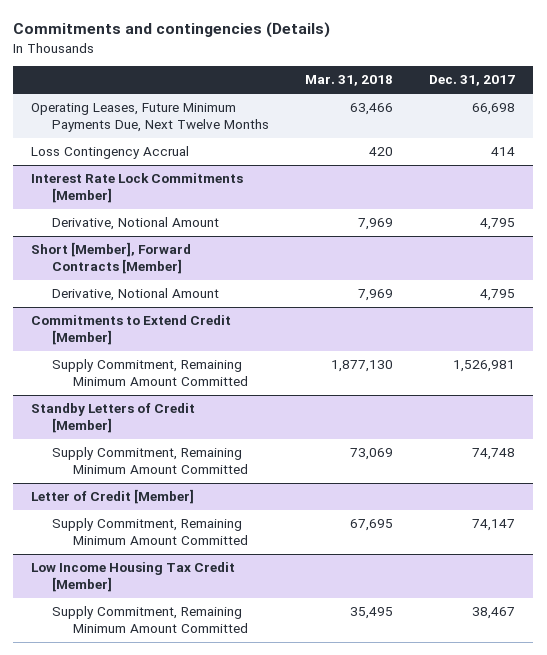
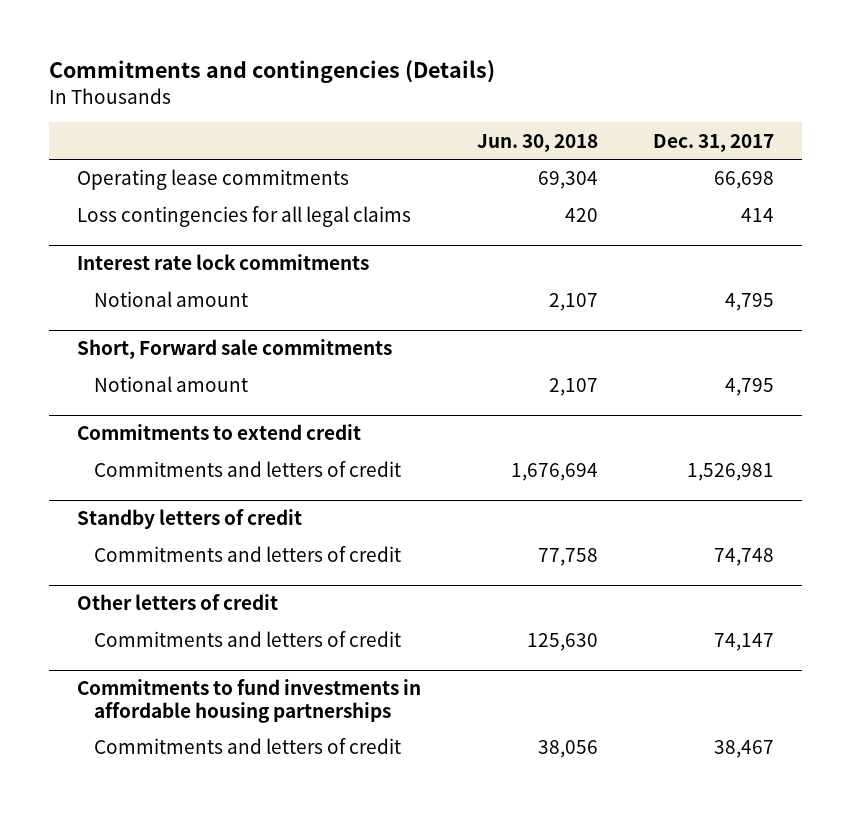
[305,75,394,87] Mar. 31, 2018 -> none
none -> [476,133,598,152] Jun. 30, 2018
[31,242,192,274] Short [Member], Forward Contracts [Member] -> none
[31,103,270,132] Operating Leases, Future Minimum Payments Due, Next Twelve Months -> [76,169,349,191] Operating lease commitments
[31,146,190,160] Loss Contingency Accrual -> [76,206,411,228] Loss contingencies for all legal claims
[31,173,244,203] Interest Rate Lock Commitments [Member] -> [76,254,369,271] Interest rate lock commitments
[52,217,220,231] Derivative, Notional Amount -> [93,291,248,308] Notional amount
none -> [76,339,392,360] Short, Forward sale commitments
[52,288,220,302] Derivative, Notional Amount -> [93,376,248,393] Notional amount
[31,315,232,345] Commitments to Extend Credit [Member] -> [76,424,361,441] Commitments to extend credit
[52,359,249,386] Supply Commitment, Remaining Minimum Amount Committed -> [93,461,401,478] Commitments and letters of credit
[31,403,196,433] Standby Letters of Credit [Member] -> [76,509,302,530] Standby letters of credit
[52,447,249,474] Supply Commitment, Remaining Minimum Amount Committed -> [93,546,401,563] Commitments and letters of credit
[31,489,195,505] Letter of Credit [Member] -> [76,594,278,611] Other letters of credit
[52,518,249,545] Supply Commitment, Remaining Minimum Amount Committed -> [93,631,401,648] Commitments and letters of credit
[31,562,236,592] Low Income Housing Tax Credit [Member] -> [76,679,421,723] Commitments to fund investments in affordable housing partnerships
[52,606,249,633] Supply Commitment, Remaining Minimum Amount Committed -> [93,738,401,755] Commitments and letters of credit

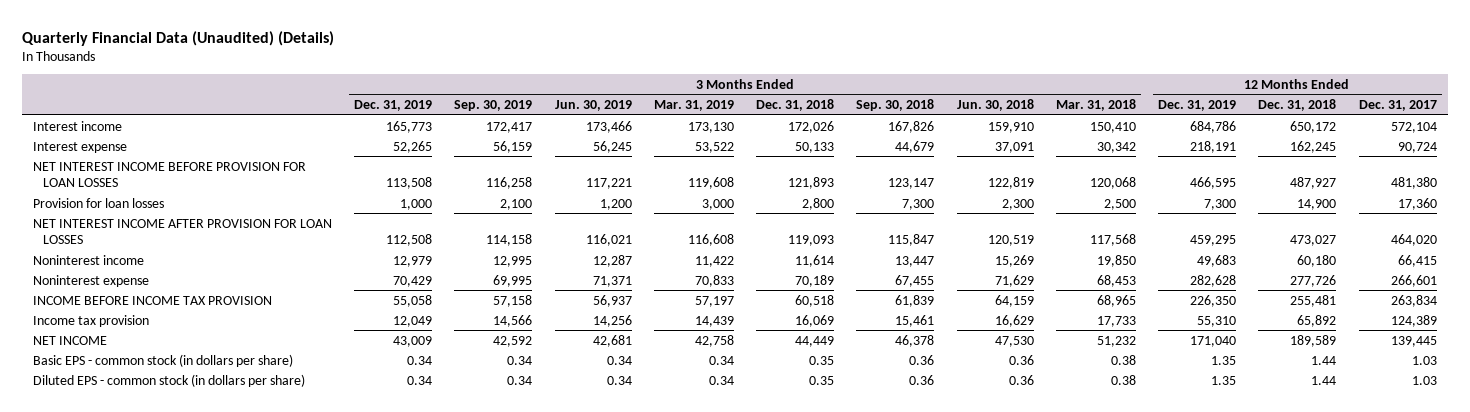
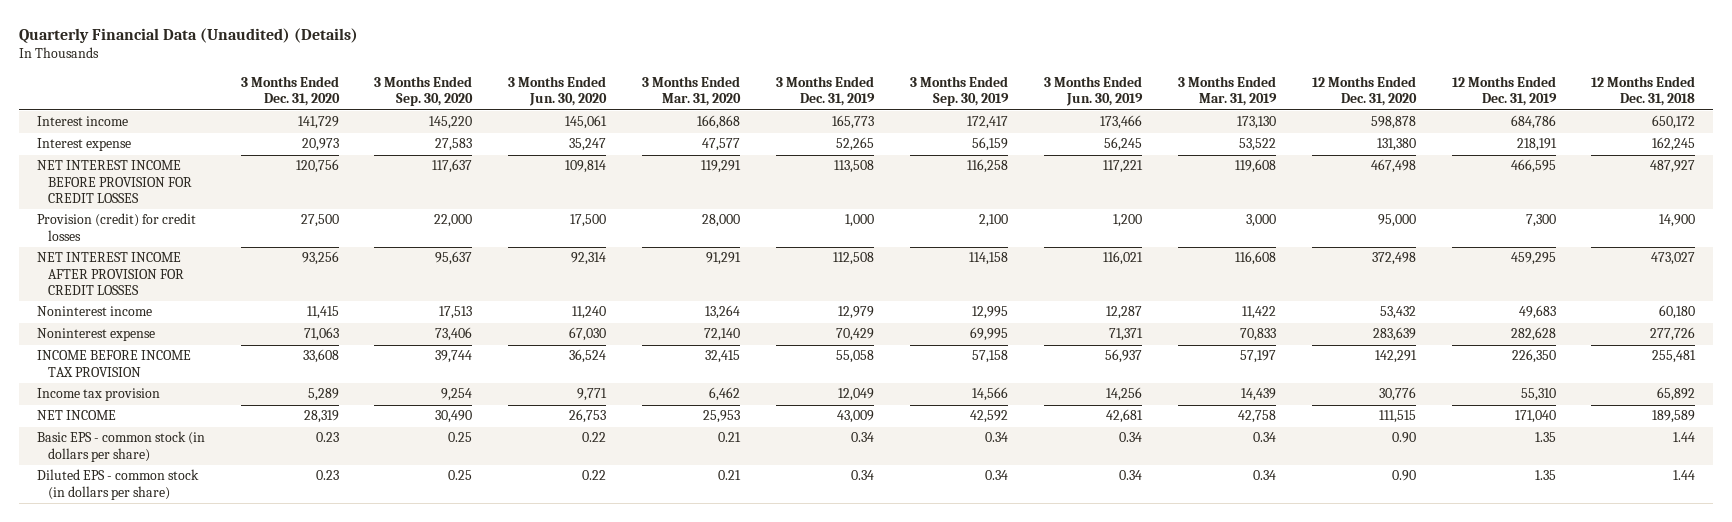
[756,98,835,111] Dec. 31, 2018 -> none
[856,98,935,111] Sep. 30, 2018 -> none
[956,98,1034,111] Jun. 30, 2018 -> none
[1055,98,1136,111] Mar. 31, 2018 -> none
[1358,99,1437,111] Dec. 31, 2017 -> none
none -> [240,76,340,107] 3 Months Ended Dec. 31, 2020
none -> [374,76,474,107] 3 Months Ended Sep. 30, 2020
none -> [508,76,608,107] 3 Months Ended Jun. 30, 2020
none -> [642,76,742,107] 3 Months Ended Mar. 31, 2020
none -> [1311,76,1417,107] 12 Months Ended Dec. 31, 2020
[33,161,307,188] NET INTEREST INCOME BEFORE PROVISION FOR LOAN LOSSES -> [36,160,192,204] NET INTEREST INCOME BEFORE PROVISION FOR CREDIT LOSSES
[33,197,165,208] Provision for loan losses -> [36,213,196,241] Provision (credit) for credit losses
[33,218,333,245] NET INTEREST INCOME AFTER PROVISION FOR LOAN LOSSES -> [36,252,184,296] NET INTEREST INCOME AFTER PROVISION FOR CREDIT LOSSES

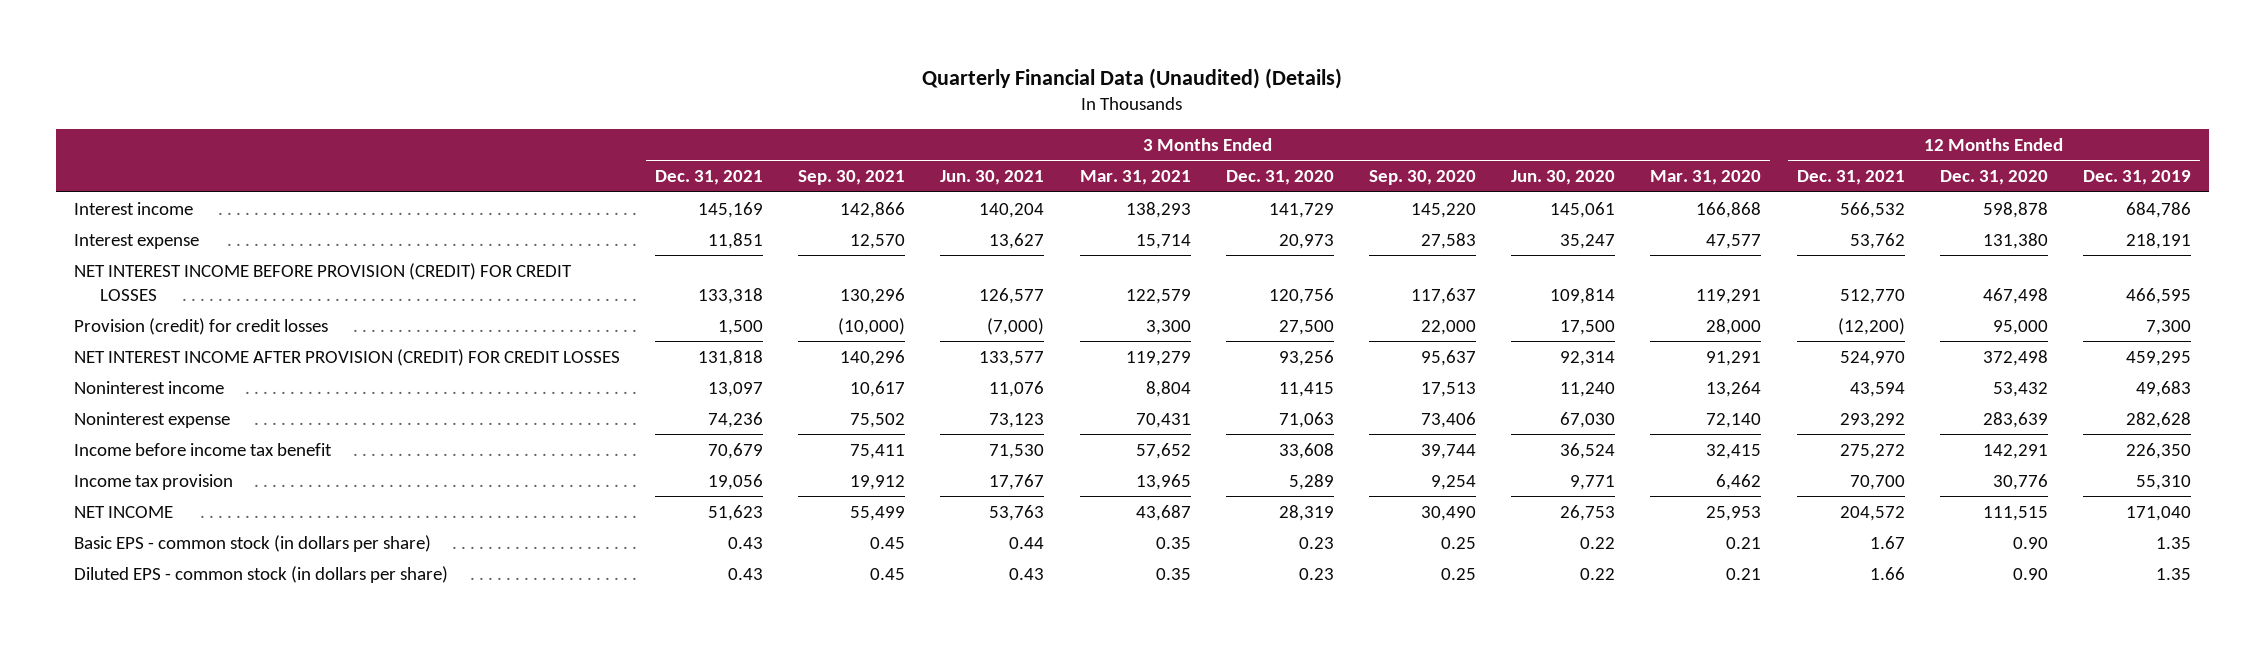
[776,76,876,107] 3 Months Ended Dec. 31, 2019 -> none
[910,76,1010,107] 3 Months Ended Sep. 30, 2019 -> none
[1043,76,1143,107] 3 Months Ended Jun. 30, 2019 -> none
[1177,76,1277,107] 3 Months Ended Mar. 31, 2019 -> none
[1591,76,1696,107] 12 Months Ended Dec. 31, 2018 -> none
none -> [654,170,763,186] Dec. 31, 2021
none -> [798,170,906,186] Sep. 30, 2021
none -> [940,170,1045,186] Jun. 30, 2021
none -> [1079,170,1191,186] Mar. 31, 2021
none -> [1796,170,1905,186] Dec. 31, 2021
[36,160,192,204] NET INTEREST INCOME BEFORE PROVISION FOR CREDIT LOSSES -> [73,262,572,301] NET INTEREST INCOME BEFORE PROVISION (CREDIT) FOR CREDIT LOSSES
[36,252,184,296] NET INTEREST INCOME AFTER PROVISION FOR CREDIT LOSSES -> [73,348,620,366] NET INTEREST INCOME AFTER PROVISION (CREDIT) FOR CREDIT LOSSES
[36,350,191,377] INCOME BEFORE INCOME TAX PROVISION -> [73,442,332,456] Income before income tax benefit

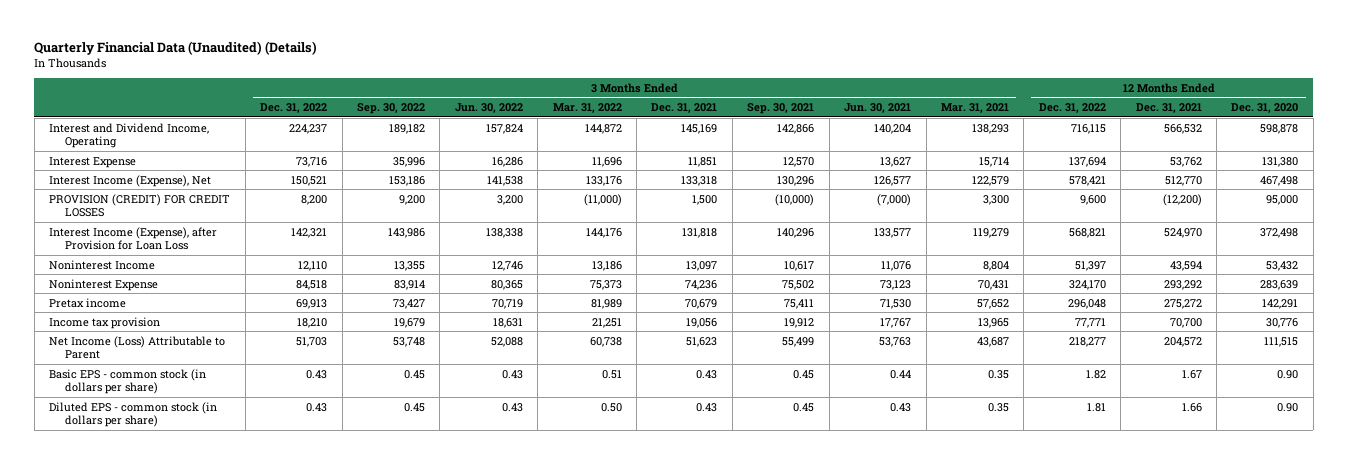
[1225,170,1334,186] Dec. 31, 2020 -> none
[1369,170,1477,186] Sep. 30, 2020 -> none
[1511,170,1616,186] Jun. 30, 2020 -> none
[1650,170,1762,186] Mar. 31, 2020 -> none
[2083,170,2192,186] Dec. 31, 2019 -> none
none -> [260,103,328,114] Dec. 31, 2022
none -> [356,103,425,115] Sep. 30, 2022
none -> [454,103,523,114] Jun. 30, 2022
none -> [552,103,622,114] Mar. 31, 2022
none -> [1038,103,1106,114] Dec. 31, 2022
[73,201,193,215] Interest income -> [49,122,210,148] Interest and Dividend Income, Operating
[73,233,199,249] Interest expense -> [49,156,137,168] Interest Expense
[73,262,572,301] NET INTEREST INCOME BEFORE PROVISION (CREDIT) FOR CREDIT LOSSES -> [49,174,212,187] Interest Income (Expense), Net
[73,317,328,335] Provision (credit) for credit losses -> [49,193,231,217] PROVISION (CREDIT) FOR CREDIT LOSSES
[73,348,620,366] NET INTEREST INCOME AFTER PROVISION (CREDIT) FOR CREDIT LOSSES -> [49,226,218,250] Interest Income (Expense), after Provision for Loan Loss
[73,380,224,394] Noninterest income -> [49,259,156,270] Noninterest Income
[73,411,230,428] Noninterest expense -> [49,278,159,291] Noninterest Expense
[73,442,332,456] Income before income tax benefit -> [49,297,127,308] Pretax income
[73,505,173,518] NET INCOME -> [49,335,226,359] Net Income (Loss) Attributable to Parent

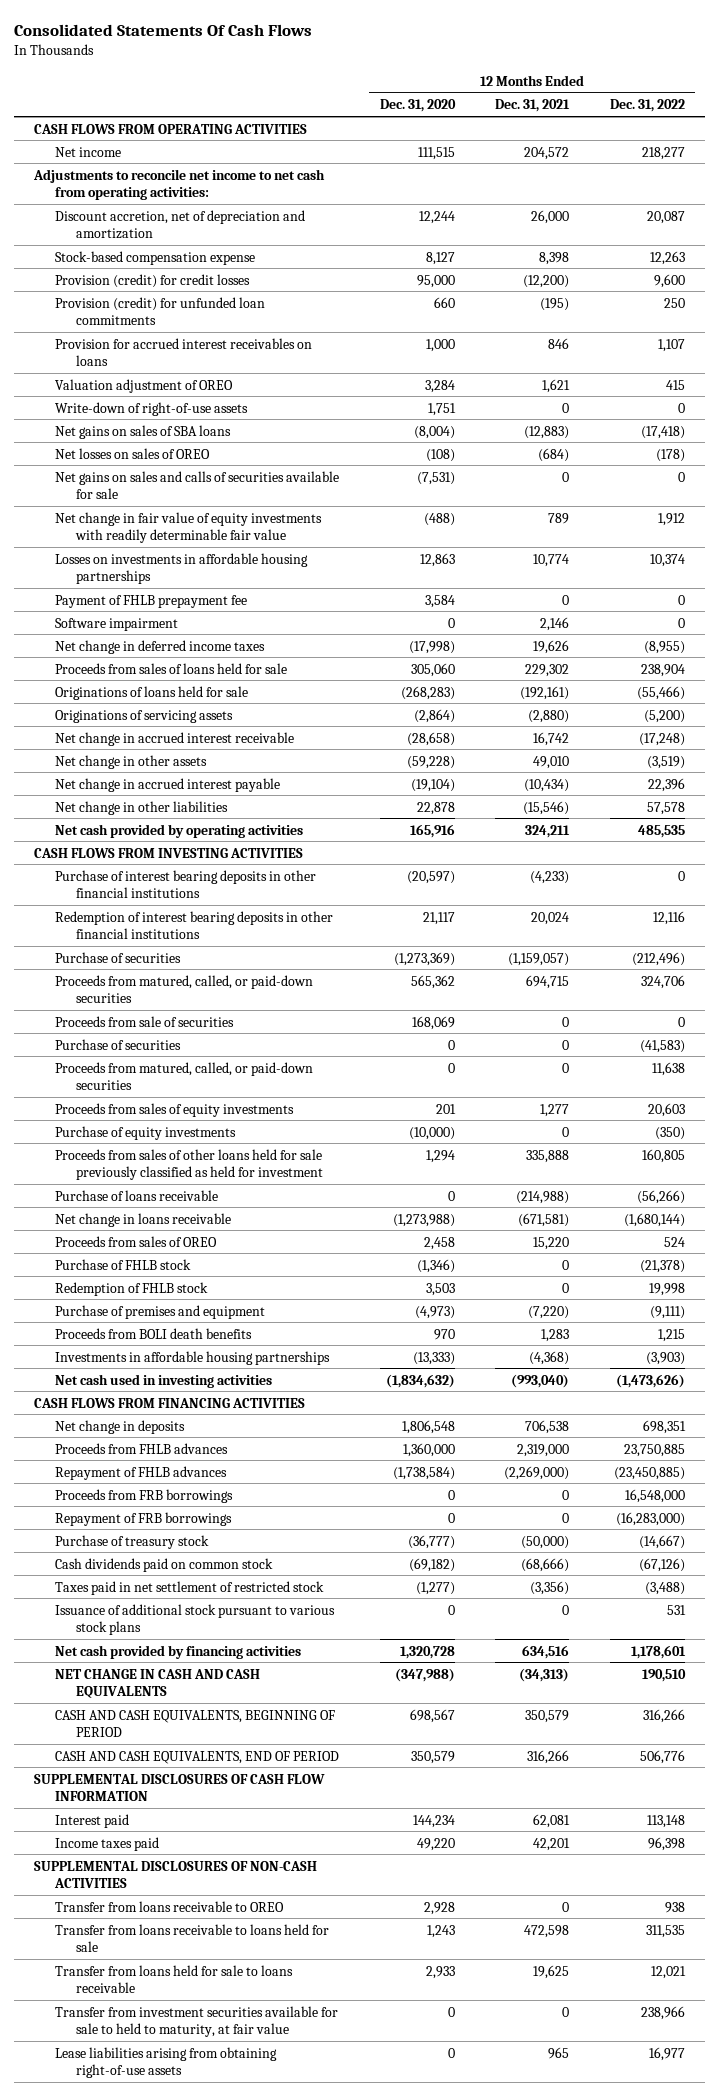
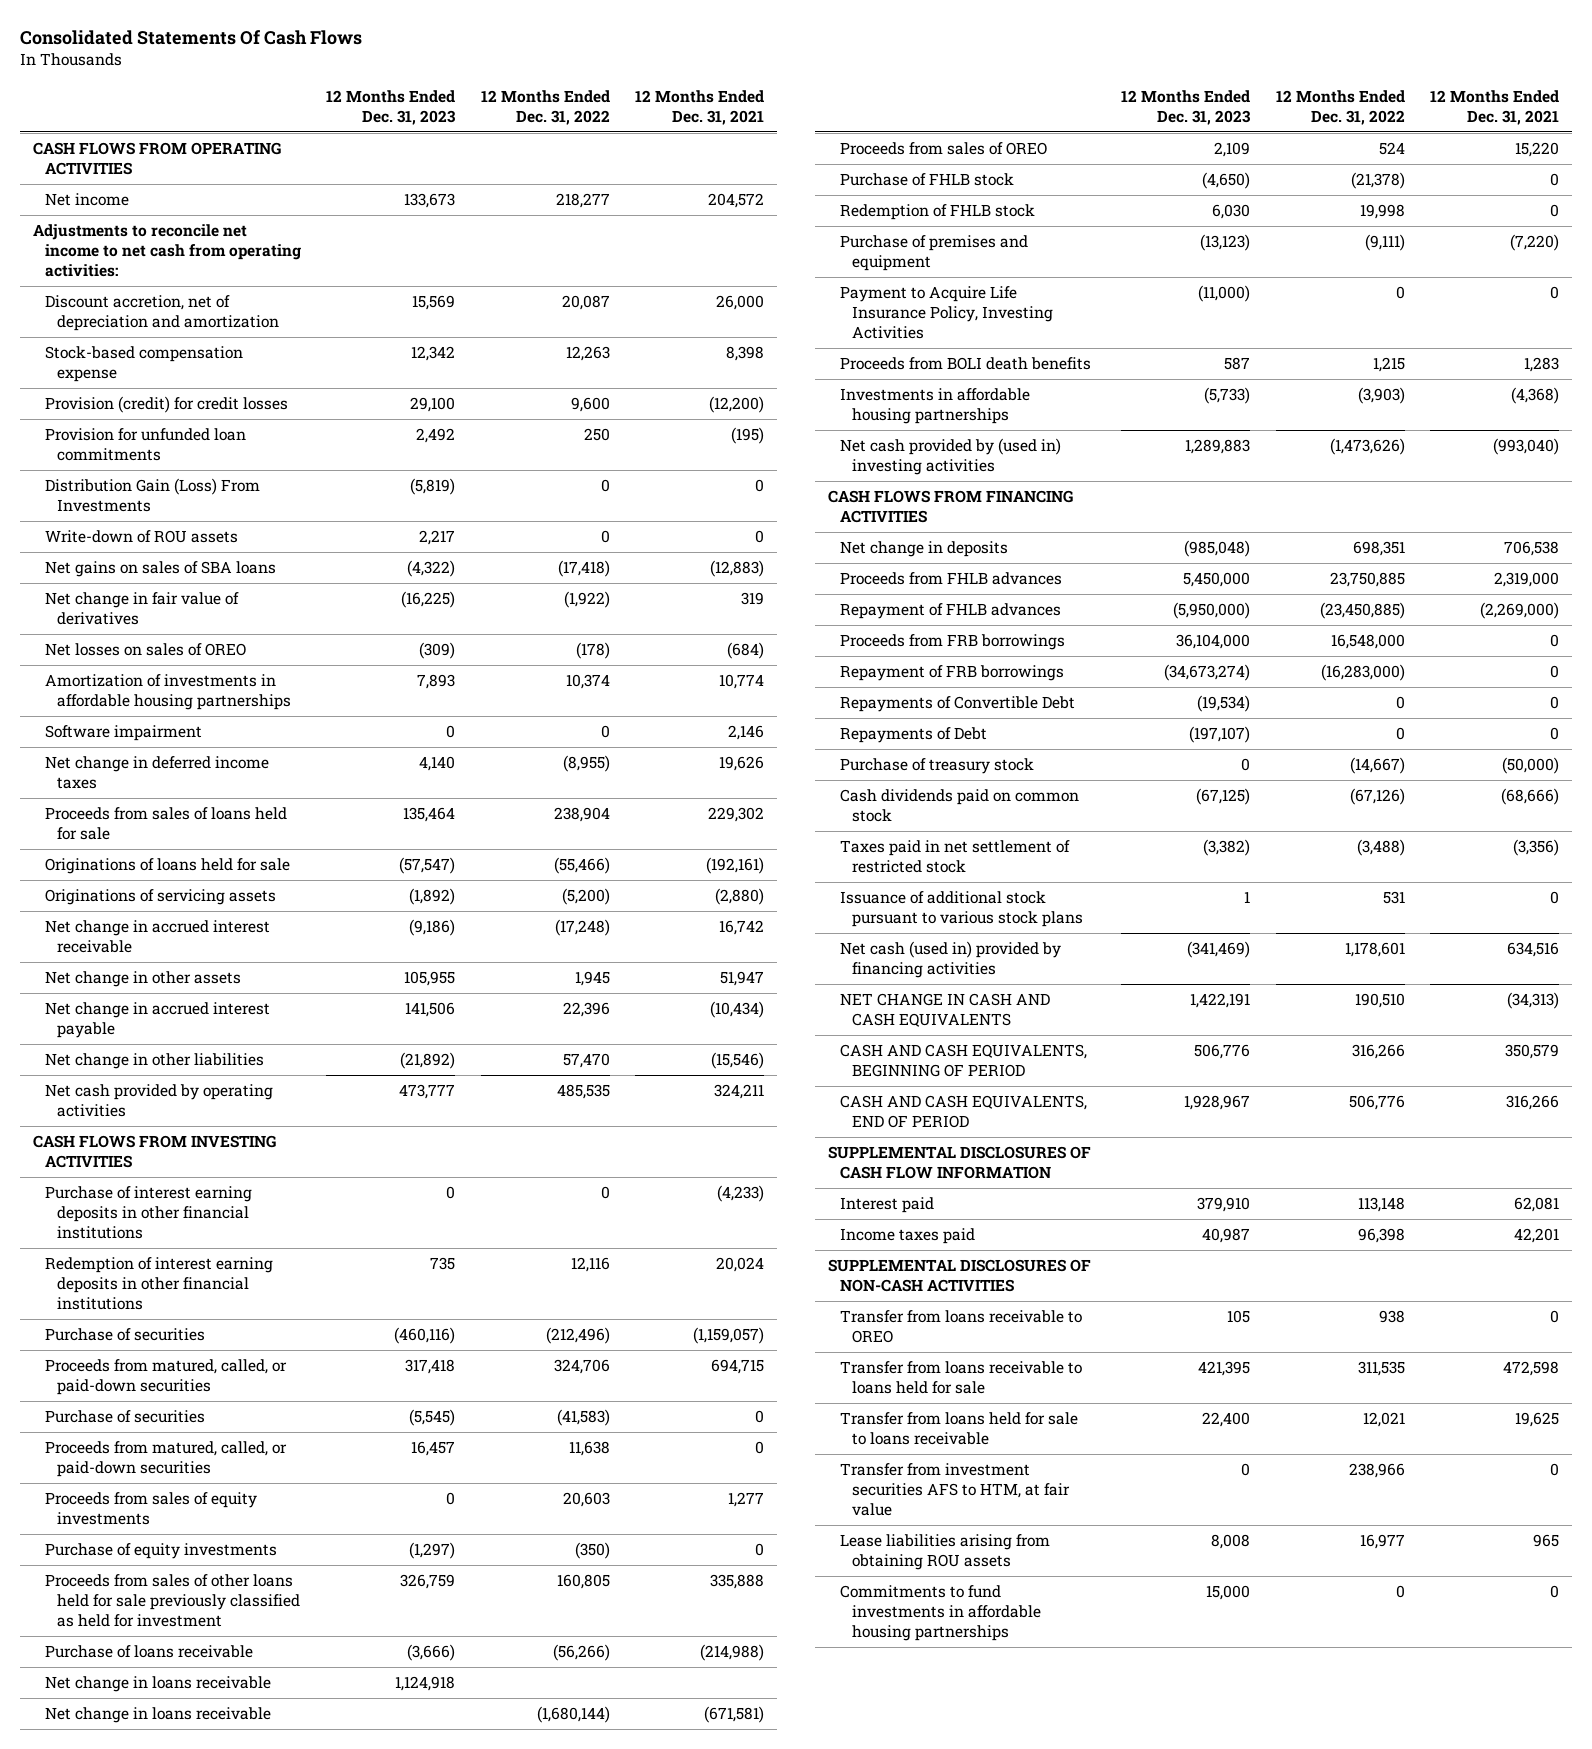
[379,99,456,113] Dec. 31, 2020 -> none
none -> [326,89,457,125] 12 Months Ended Dec. 31, 2023
[54,337,312,366] Provision for accrued interest receivables on loans -> none
[54,378,233,393] Valuation adjustment of OREO -> none
[54,296,265,325] Provision (credit) for unfunded loan commitments -> [44,427,246,462] Provision for unfunded loan commitments
none -> [44,477,260,513] Distribution Gain (Loss) From Investments
[54,401,248,416] Write-down of right-of-use assets -> [44,529,238,543] Write-down of ROU assets
none -> [44,591,239,626] Net change in fair value of derivatives
[54,470,339,499] Net gains on sales and calls of securities available for sale -> none
[54,511,322,543] Net change in fair value of equity investments with readily determinable fair value -> none
[54,594,247,608] Payment of FHLB prepayment fee -> none
[54,552,308,584] Losses on investments in affordable housing partnerships -> [44,673,291,711] Amortization of investments in affordable housing partnerships
[533,755,570,769] 49,010 -> [720,970,765,986] 51,947
[646,755,685,769] (3,519) -> [574,970,610,986] 1,945
[646,801,685,815] 57,578 -> [562,1052,610,1068] 57,470
[54,869,316,898] Purchase of interest bearing deposits in other financial institutions -> [44,1185,252,1240] Purchase of interest earning deposits in other financial institutions
[54,910,333,939] Redemption of interest bearing deposits in other financial institutions -> [44,1256,273,1311] Redemption of interest earning deposits in other financial institutions
[54,1015,234,1027] Proceeds from sale of securities -> none
none -> [44,1675,271,1692] Net change in loans receivable
none -> [839,285,1053,340] Payment to Acquire Life Insurance Policy, Investing Activities
[54,1373,272,1388] Net cash used in investing activities -> [839,437,1061,476] Net cash provided by (used in) investing activities
none -> [839,695,1075,712] Repayments of Convertible Debt
none -> [839,726,987,743] Repayments of Debt
[54,1644,301,1659] Net cash provided by financing activities -> [839,940,1061,979] Net cash (used in) provided by financing activities
[54,2005,338,2037] Transfer from investment securities available for sale to held to maturity, at fair value -> [839,1462,1070,1517] Transfer from investment securities AFS to HTM, at fair value
[54,2046,277,2078] Lease liabilities arising from obtaining right-of-use assets -> [839,1533,1050,1571] Lease liabilities arising from obtaining ROU assets
none -> [839,1584,1041,1642] Commitments to fund investments in affordable housing partnerships

